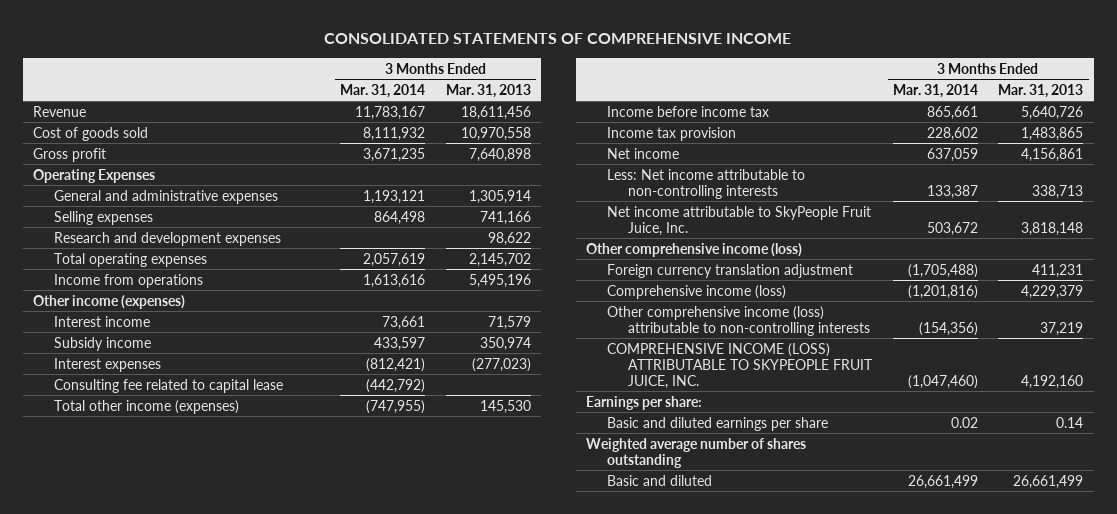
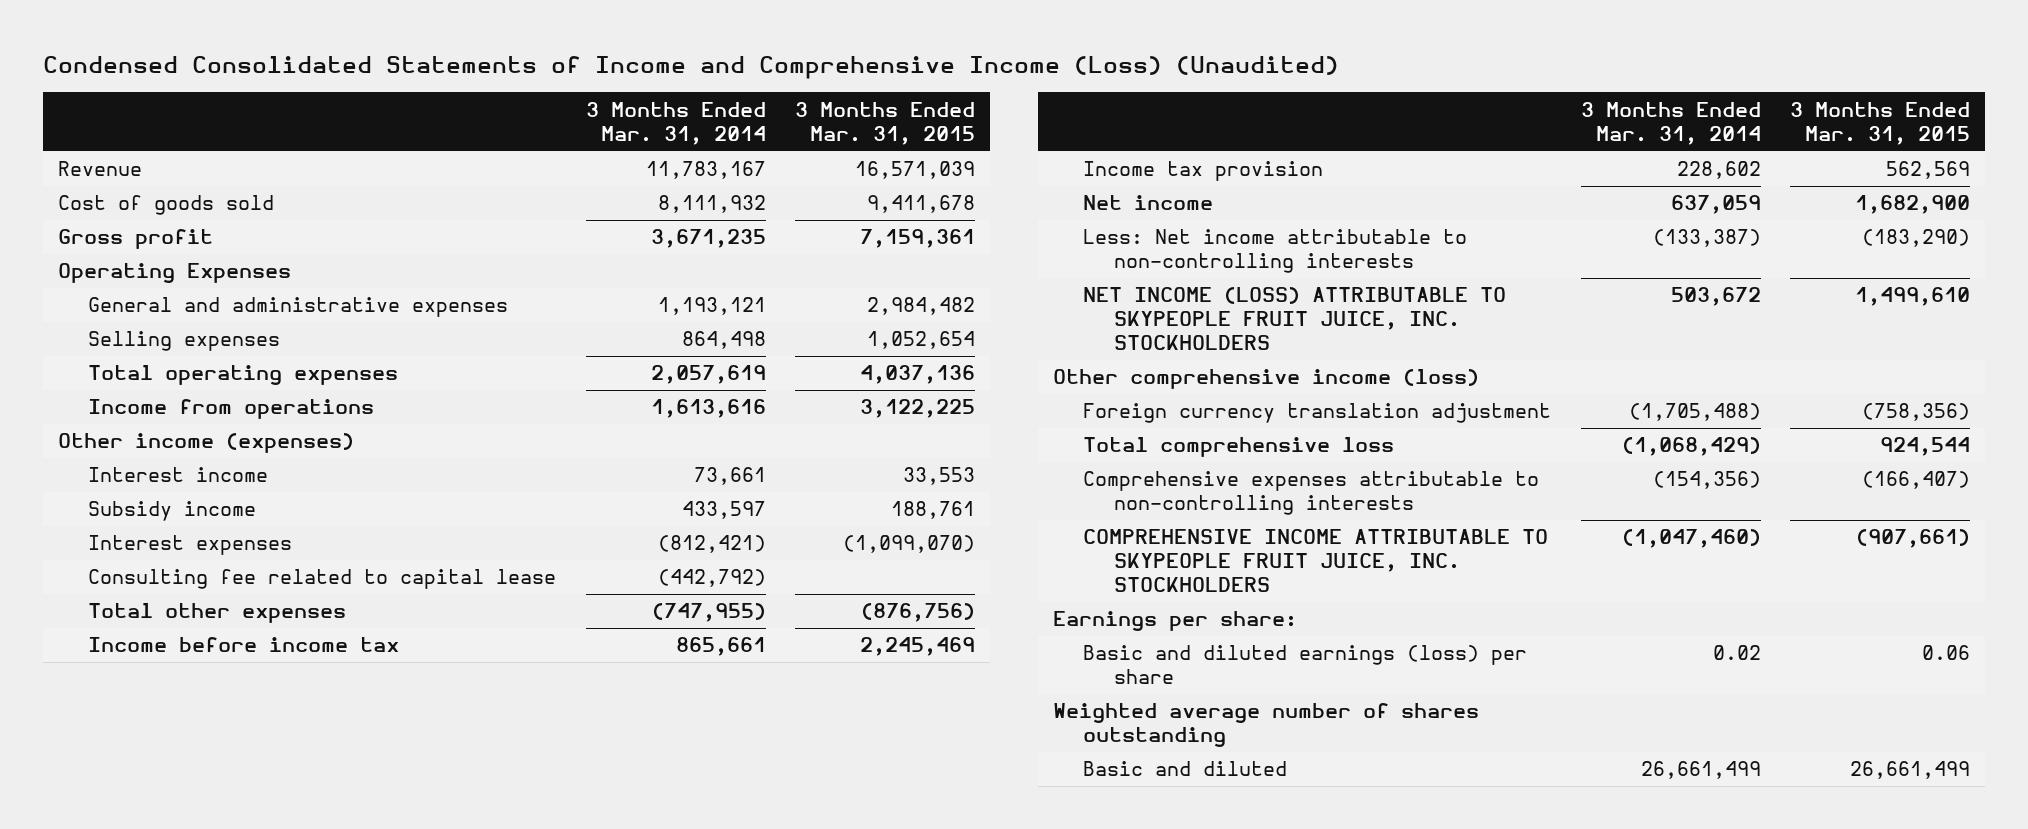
[324,33,792,45] CONSOLIDATED STATEMENTS OF COMPREHENSIVE INCOME -> [43,56,1340,80] Condensed Consolidated Statements of Income and Comprehensive Income (Loss) (Unaudited)
[445,83,531,98] Mar. 31, 2013 -> none
none -> [795,101,976,145] 3 Months Ended Mar. 31, 2015
[54,231,282,246] Research and development expenses -> none
[54,399,240,414] Total other income (expenses) -> [88,603,347,624] Total other expenses
[926,184,978,199] 133,387 -> [1652,229,1761,248] (133,387)
[607,205,872,236] Net income attributable to SkyPeople Fruit Juice, Inc. -> [1083,287,1507,351] NET INCOME (LOSS) ATTRIBUTABLE TO SKYPEOPLE FRUIT JUICE, INC. STOCKHOLDERS
[607,284,787,299] Comprehensive income (loss) -> [1083,437,1395,458] Total comprehensive loss
[907,284,978,299] (1,201,816) -> [1621,437,1761,457] (1,068,429)
[607,305,871,336] Other comprehensive income (loss) attributable to non-controlling interests -> [1083,471,1540,516] Comprehensive expenses attributable to non-controlling interests
[607,342,874,389] COMPREHENSIVE INCOME (LOSS) ATTRIBUTABLE TO SKYPEOPLE FRUIT JUICE, INC. -> [1083,529,1549,593] COMPREHENSIVE INCOME ATTRIBUTABLE TO SKYPEOPLE FRUIT JUICE, INC. STOCKHOLDERS
[607,416,829,431] Basic and diluted earnings per share -> [1083,645,1528,685] Basic and diluted earnings (loss) per share

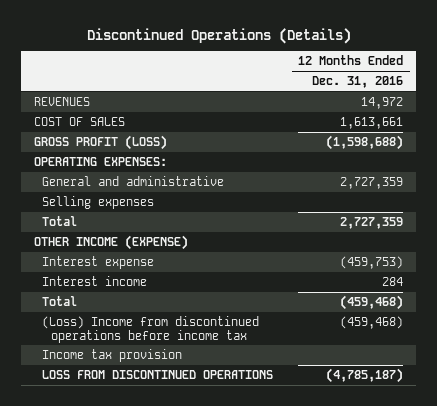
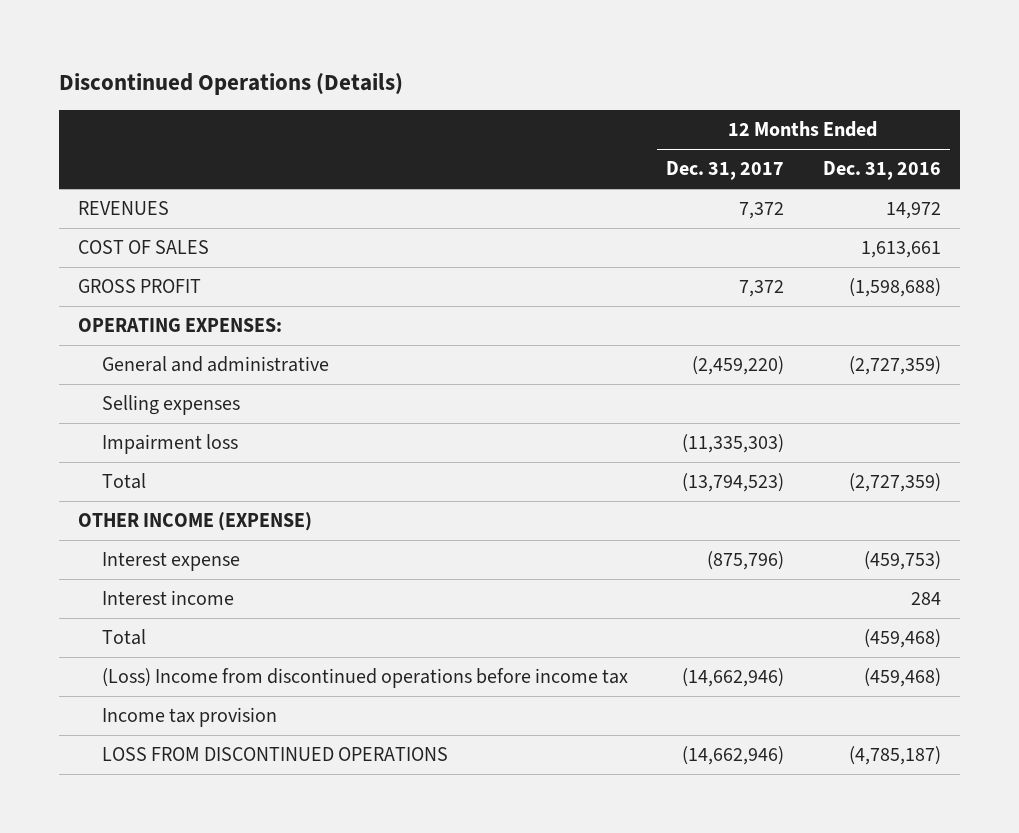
none -> [666,161,785,181] Dec. 31, 2017
[33,134,167,150] GROSS PROFIT (LOSS) -> [78,279,202,294] GROSS PROFIT
[340,176,404,189] 2,727,359 -> [848,356,941,376] (2,727,359)
none -> [102,434,239,455] Impairment loss
[340,216,404,229] 2,727,359 -> [848,473,941,493] (2,727,359)

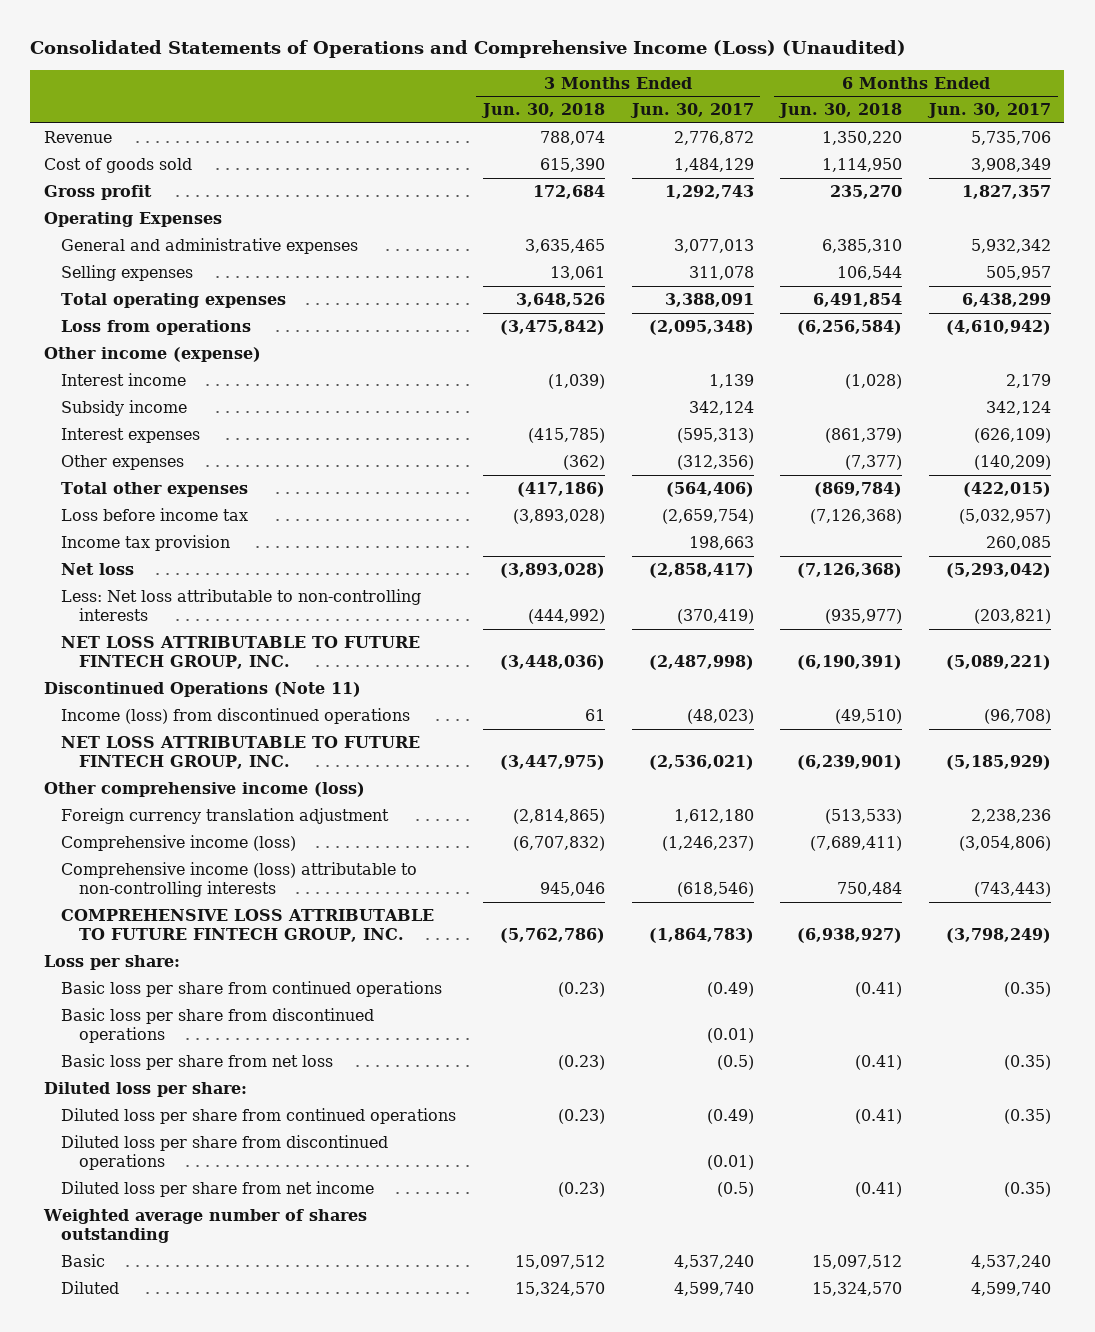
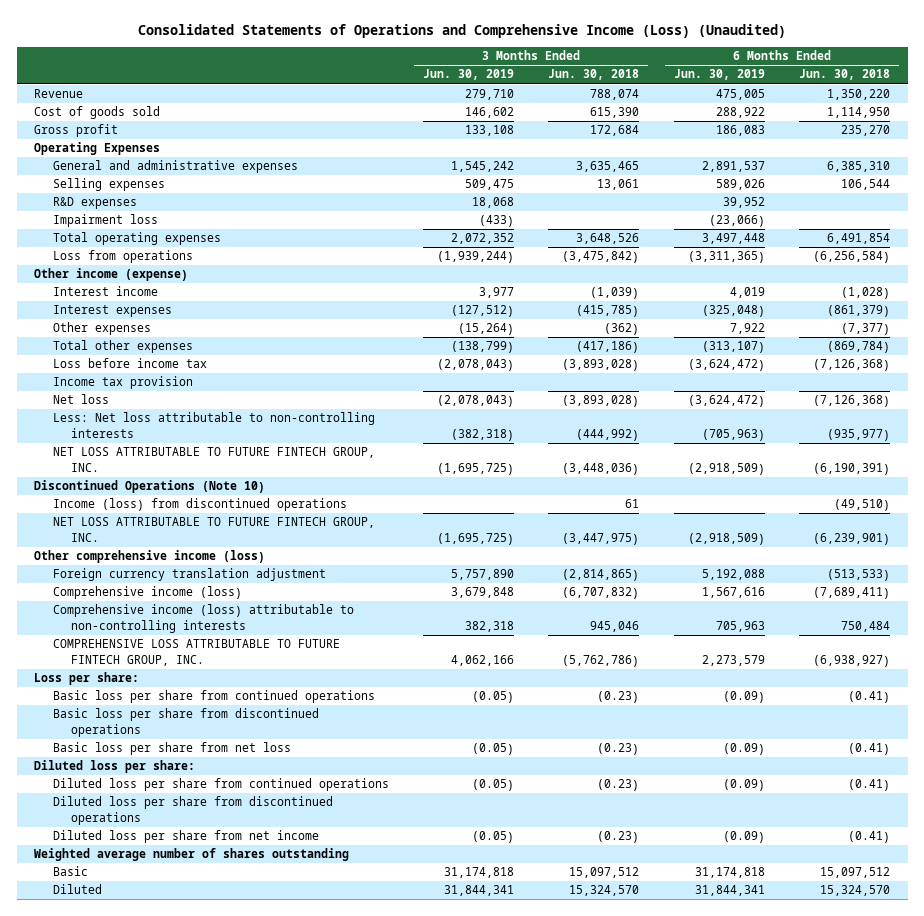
[629,103,754,119] Jun. 30, 2017 -> none
[926,103,1051,119] Jun. 30, 2017 -> none
none -> [423,69,515,81] Jun. 30, 2019
none -> [673,69,765,81] Jun. 30, 2019
none -> [52,197,137,210] R&D expenses
none -> [52,214,158,228] Impairment loss
[61,399,188,416] Subsidy income -> none
[43,681,361,697] Discontinued Operations (Note 11) -> [34,480,266,494] Discontinued Operations (Note 10)

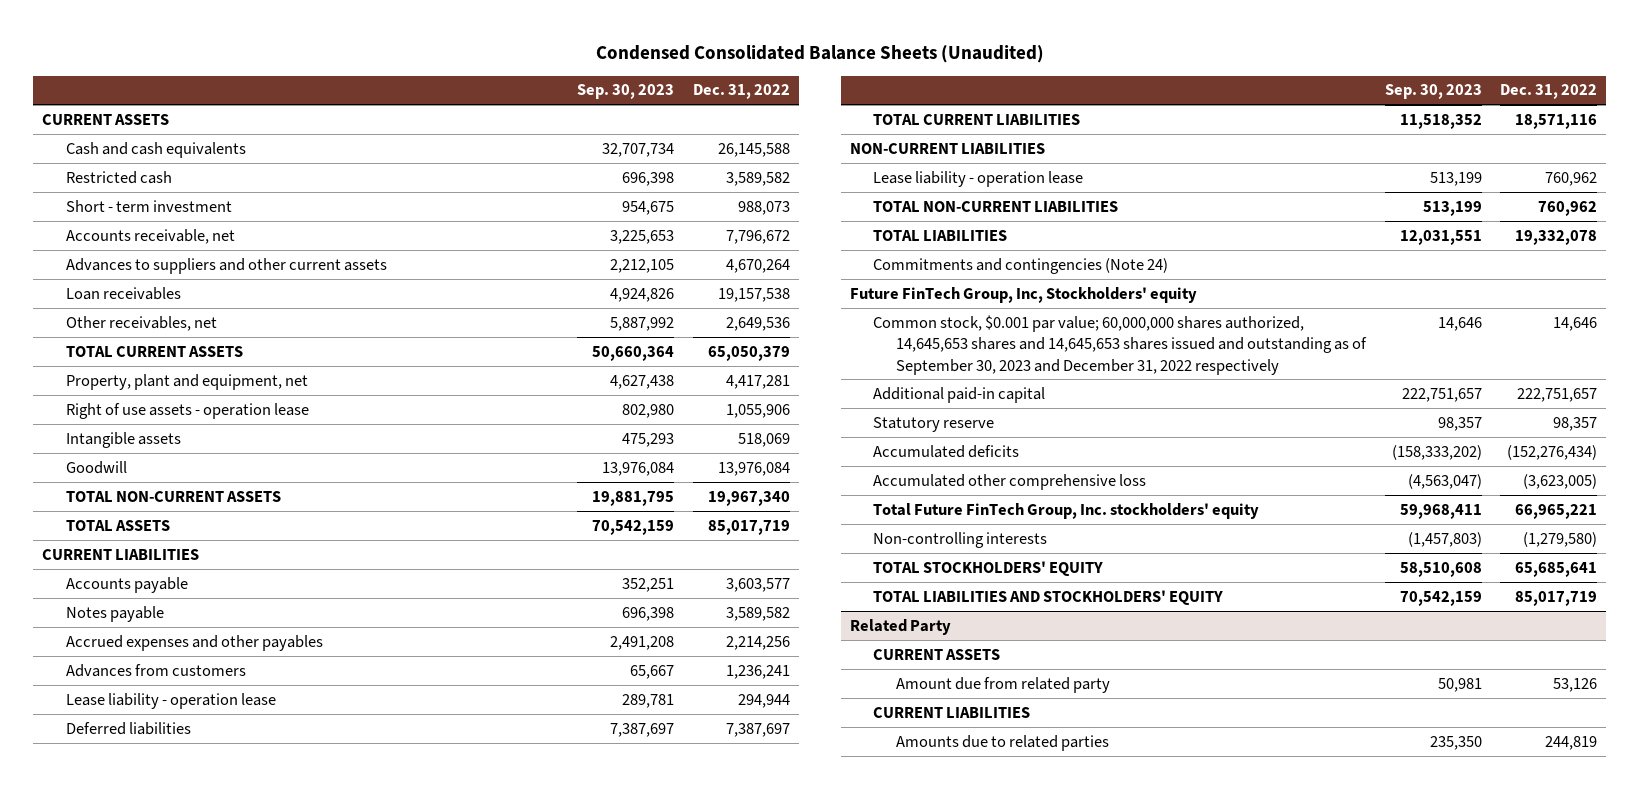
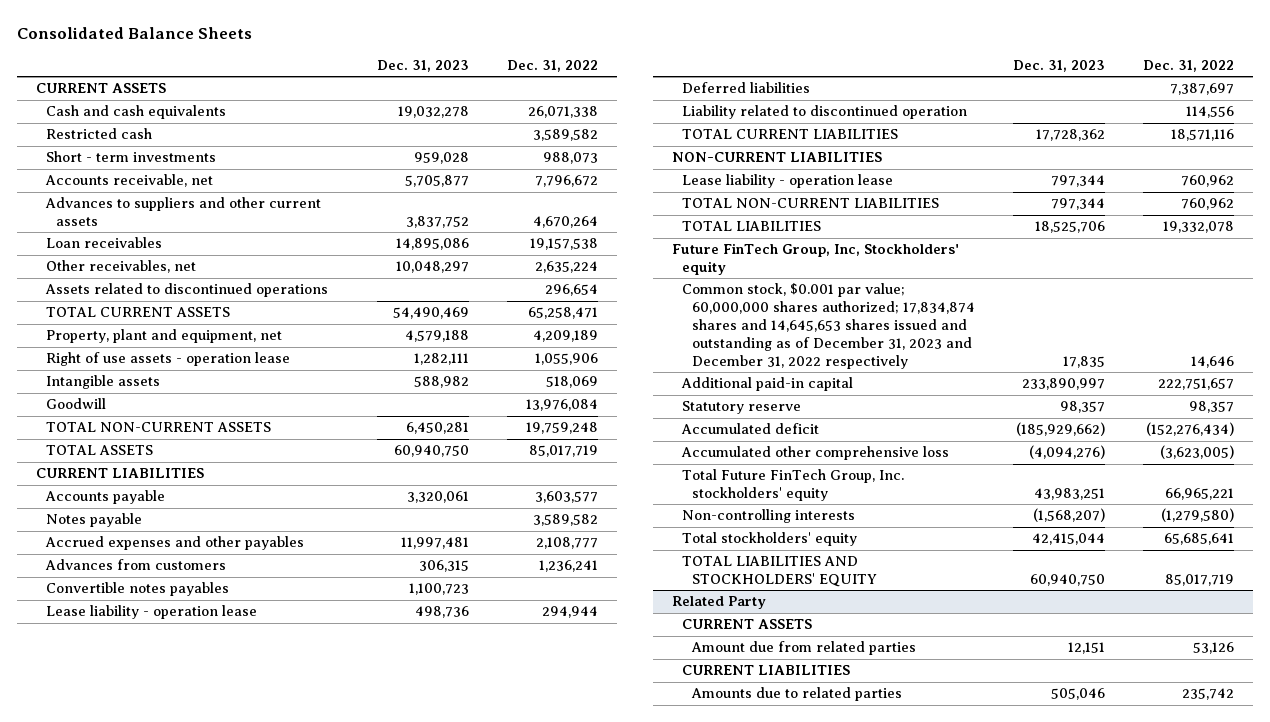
[595,45,1044,64] Condensed Consolidated Balance Sheets (Unaudited) -> [16,27,252,40] Consolidated Balance Sheets
[577,84,675,100] Sep. 30, 2023 -> none
none -> [377,59,470,72] Dec. 31, 2023
[717,142,790,157] 26,145,588 -> [528,106,599,119] 26,071,338
[65,199,232,212] Short - term investment -> [46,151,217,163] Short - term investments
[725,316,790,331] 2,649,536 -> [535,261,599,274] 2,635,224
none -> [45,283,329,298] Assets related to discontinued operations
[707,345,790,361] 65,050,379 -> [528,307,599,320] 65,258,471
[725,374,790,389] 4,417,281 -> [533,330,599,343] 4,209,189
[707,490,790,506] 19,967,340 -> [526,422,599,435] 19,759,248
[725,635,790,650] 2,214,256 -> [536,537,599,550] 2,108,777
none -> [46,582,230,597] Convertible notes payables
none -> [682,105,968,120] Liability related to discontinued operation
[872,257,1168,274] Commitments and contingencies (Note 24) -> none
[872,314,1368,375] Common stock, $0.001 par value; 60,000,000 shares authorized, 14,645,653 shares and 14,645,653 shares issued and outstanding as of September 30, 2023 and December 31, 2022 respectively -> [682,283,976,369] Common stock, $0.001 par value; 60,000,000 shares authorized; 17,834,874 shares and 14,645,653 shares issued and outstanding as of December 31, 2023 and December 31, 2022 respectively
[872,444,1019,458] Accumulated deficits -> [681,423,820,435] Accumulated deficit
[872,560,1103,576] TOTAL STOCKHOLDERS' EQUITY -> [682,532,858,547] Total stockholders' equity
[896,676,1111,693] Amount due from related party -> [691,641,917,656] Amount due from related parties
[1545,735,1598,750] 244,819 -> [1182,688,1235,701] 235,742

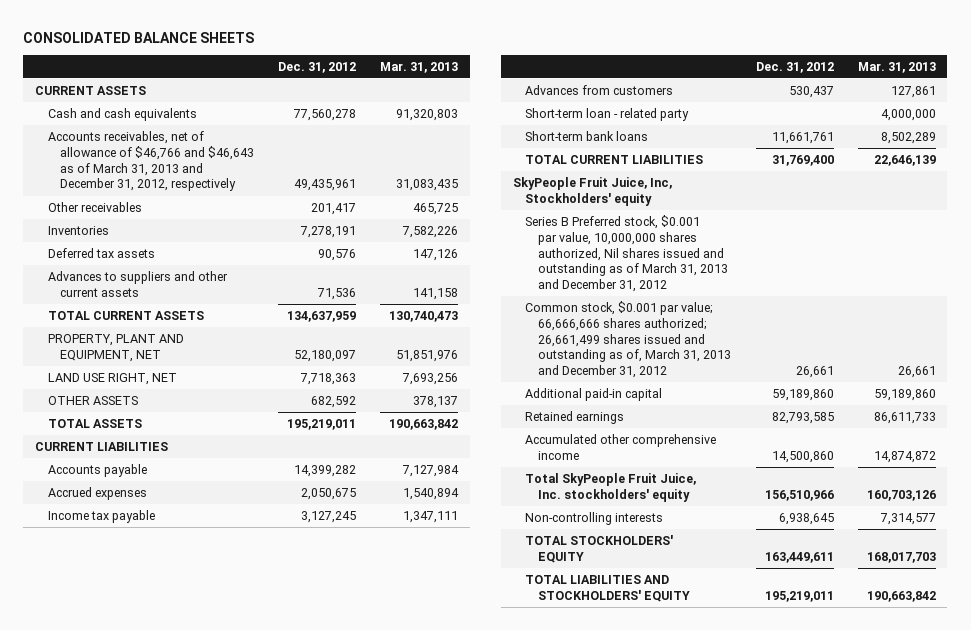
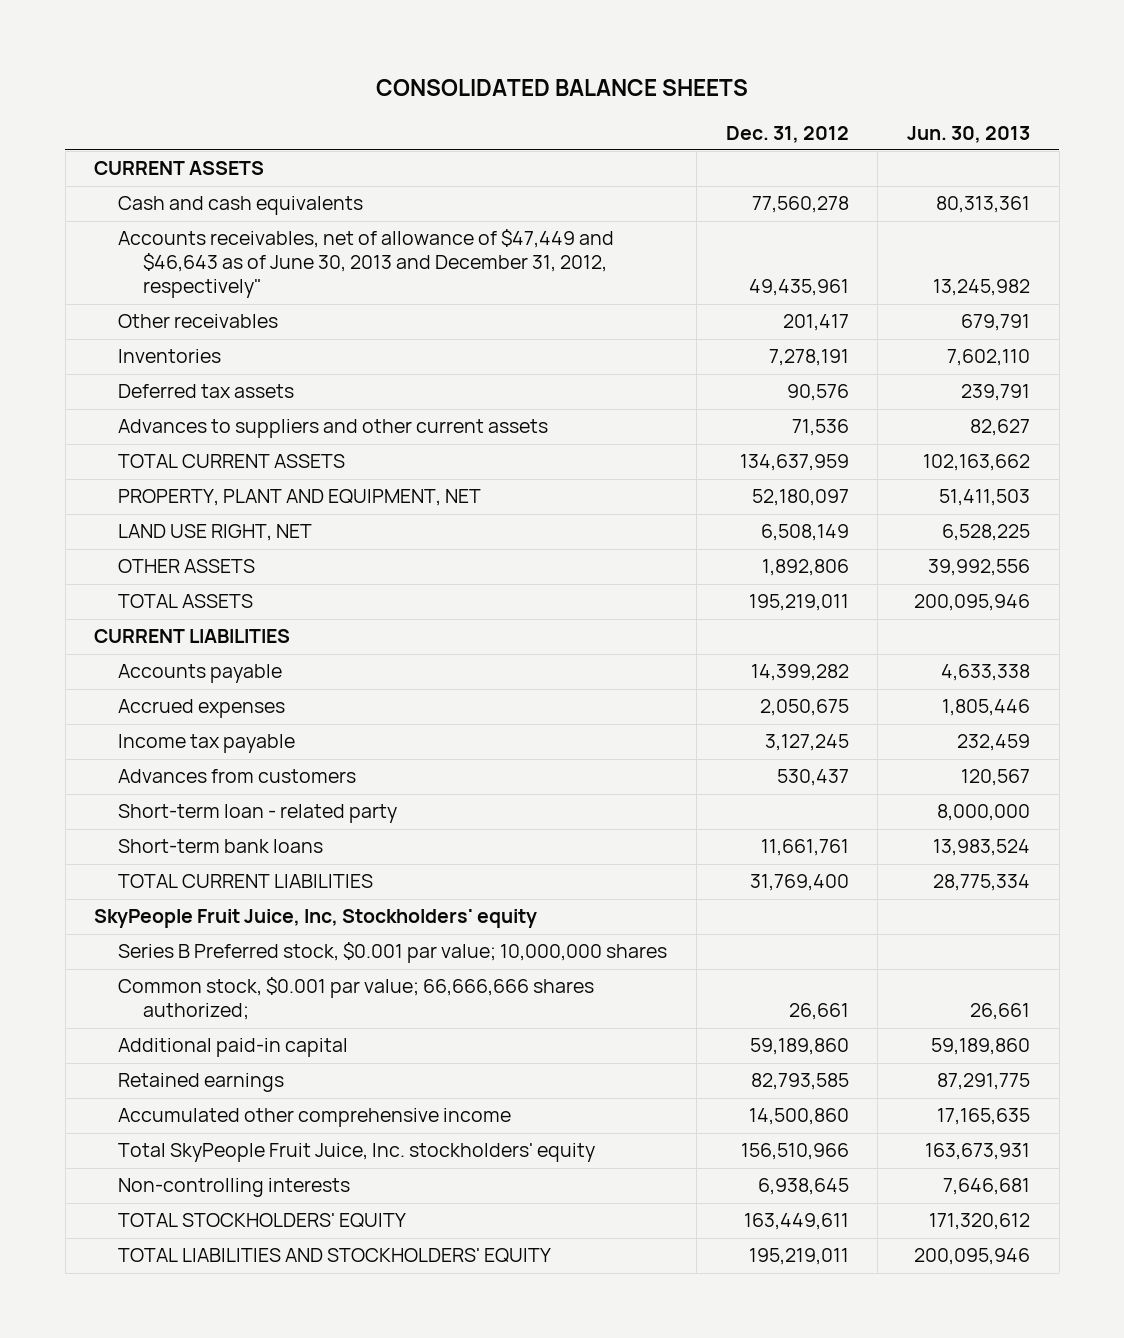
[380,61,459,73] Mar. 31, 2013 -> none
none -> [907,125,1031,143] Jun. 30, 2013
[47,130,255,192] Accounts receivables, net of allowance of $46,766 and $46,643 as of March 31, 2013 and December 31, 2012, respectively -> [118,229,615,299] Accounts receivables, net of allowance of $47,449 and $46,643 as of June 30, 2013 and December 31, 2012, respectively"
[300,372,357,385] 7,718,363 -> [760,524,849,542] 6,508,149
[311,395,357,408] 682,592 -> [761,559,849,577] 1,892,806
[525,214,728,293] Series B Preferred stock, $0.001 par value, 10,000,000 shares authorized, Nil shares issued and outstanding as of March 31, 2013 and December 31, 2012 -> [118,942,668,964] Series B Preferred stock, $0.001 par value; 10,000,000 shares
[525,300,731,379] Common stock, $0.001 par value; 66,666,666 shares authorized; 26,661,499 shares issued and outstanding as of, March 31, 2013 and December 31, 2012 -> [118,977,595,1021] Common stock, $0.001 par value; 66,666,666 shares authorized;

